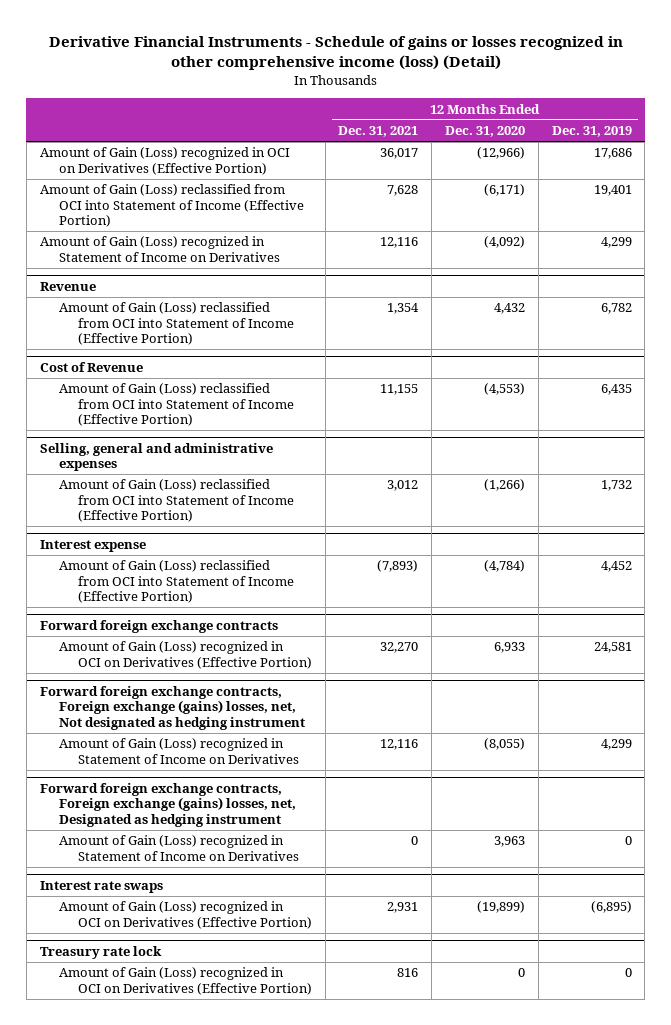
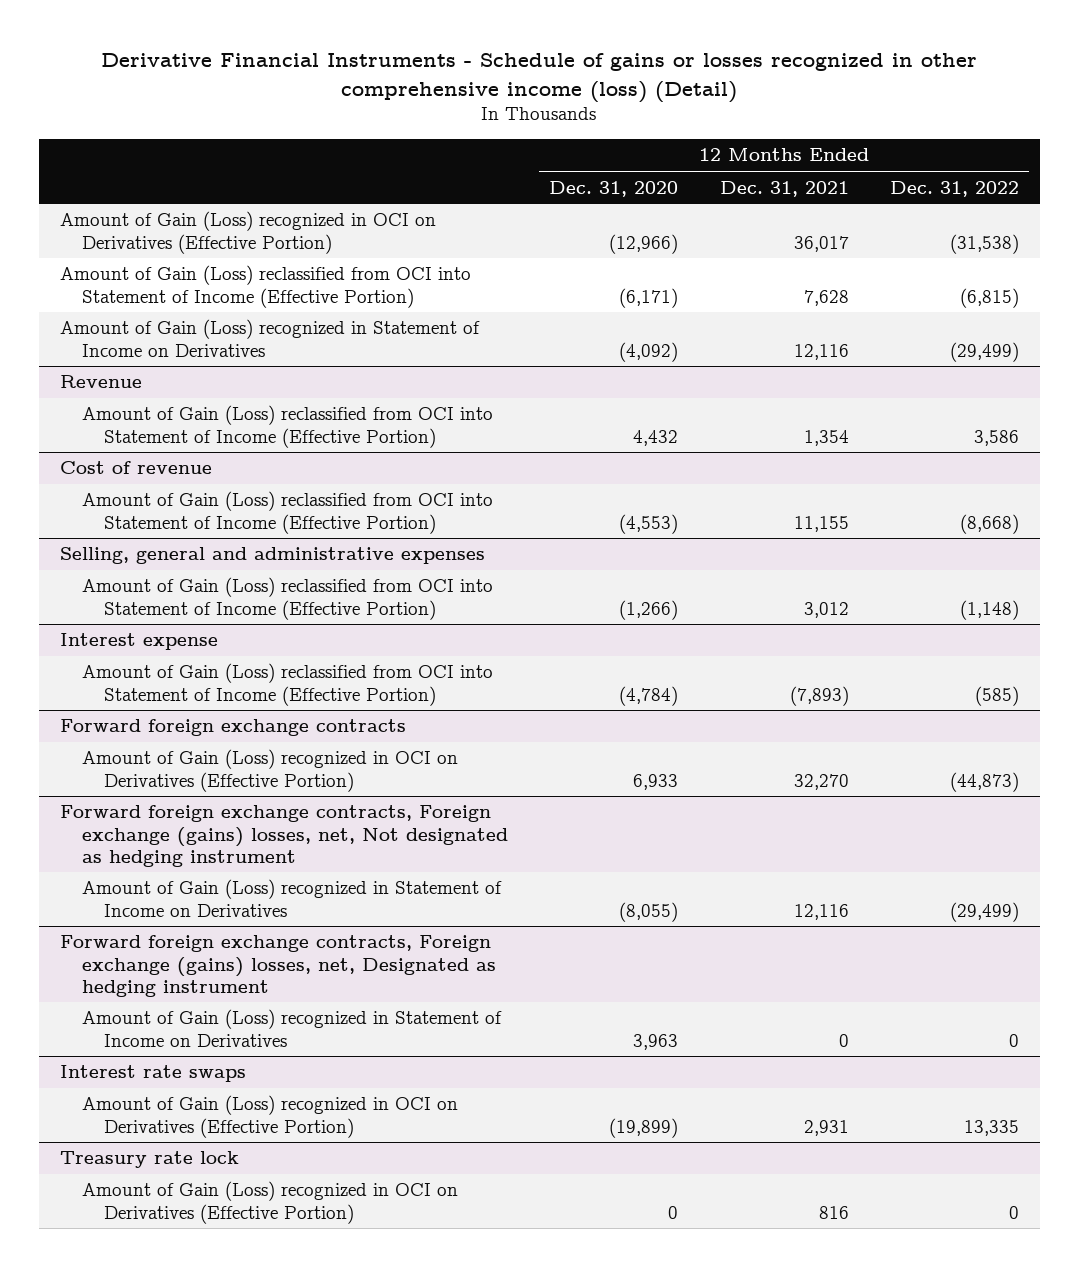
[551,126,632,138] Dec. 31, 2019 -> none
none -> [889,180,1019,197] Dec. 31, 2022
[39,362,143,373] Cost of Revenue -> [59,461,212,475] Cost of revenue

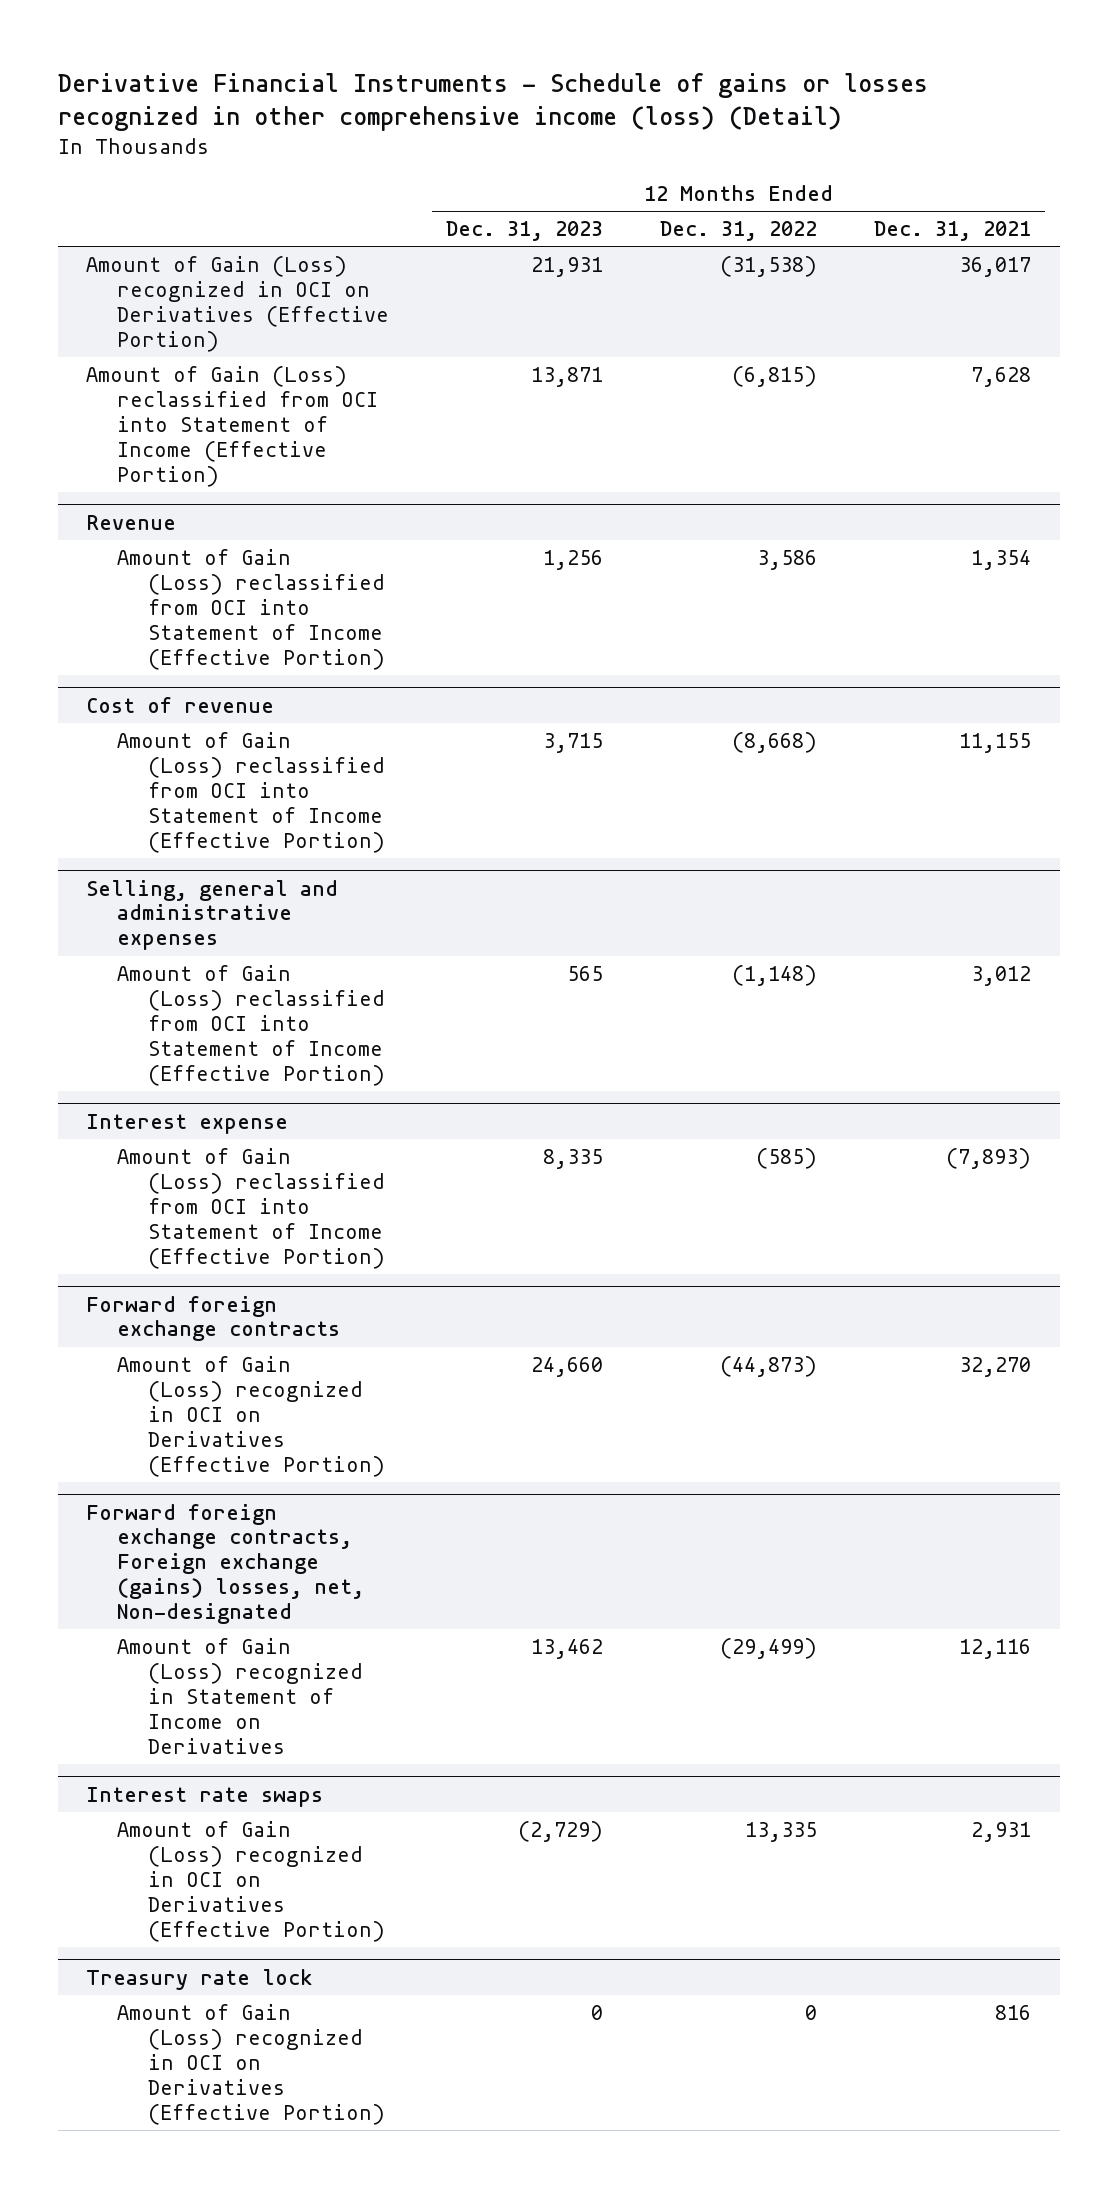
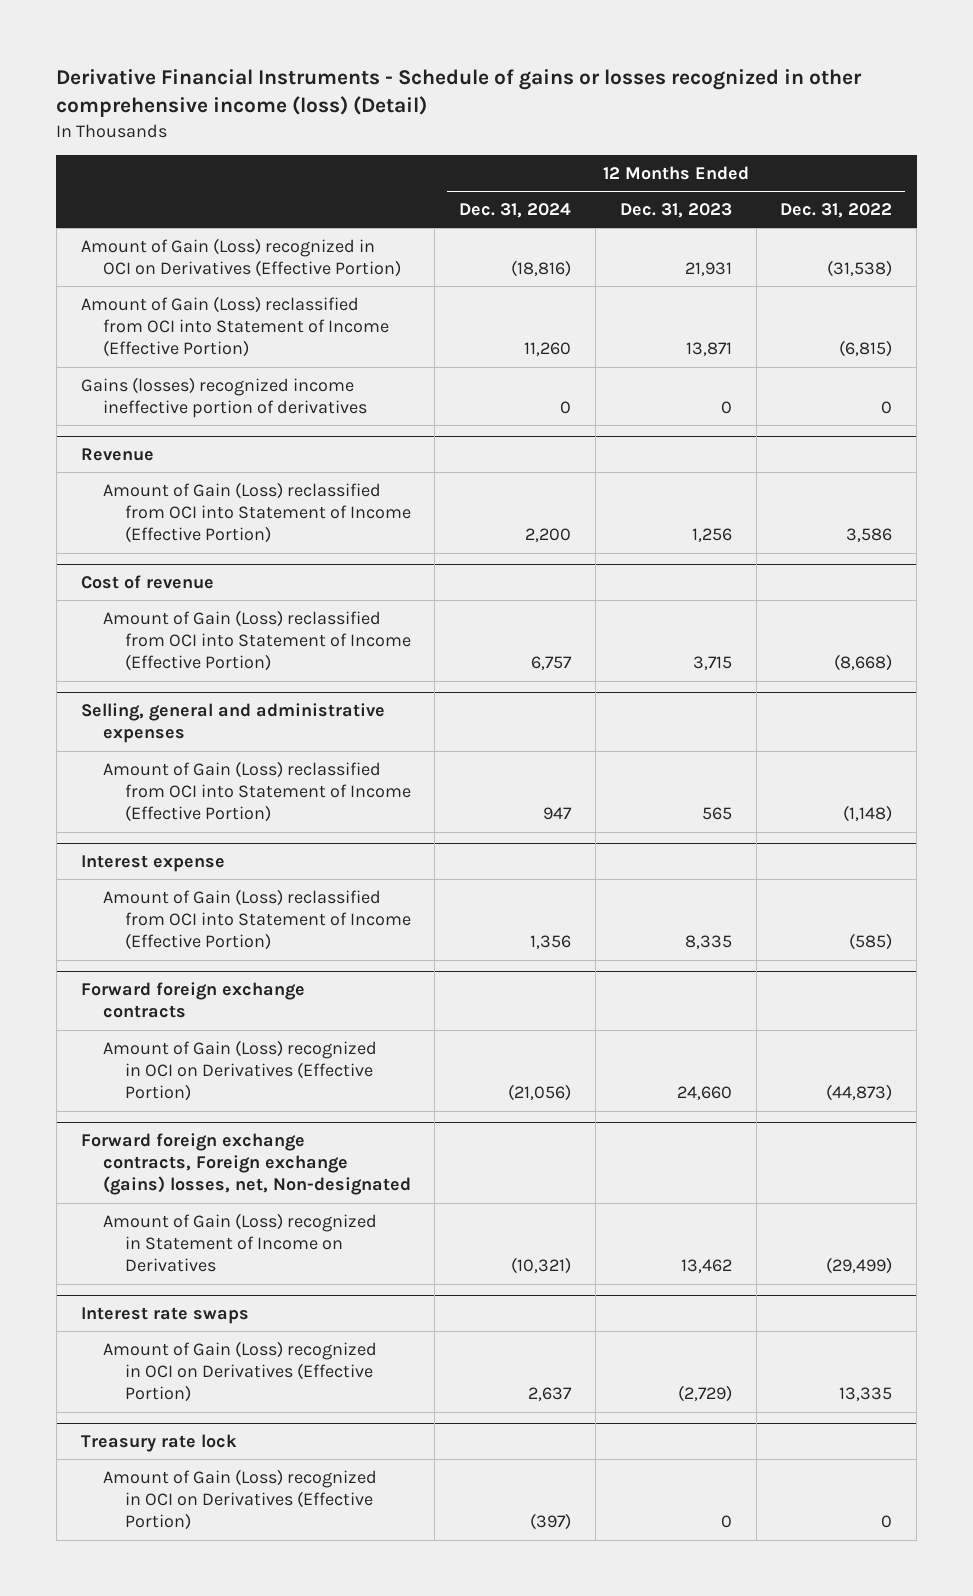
[874,221,1032,242] Dec. 31, 2021 -> none
none -> [459,202,572,218] Dec. 31, 2024
none -> [80,376,367,419] Gains (losses) recognized income ineffective portion of derivatives

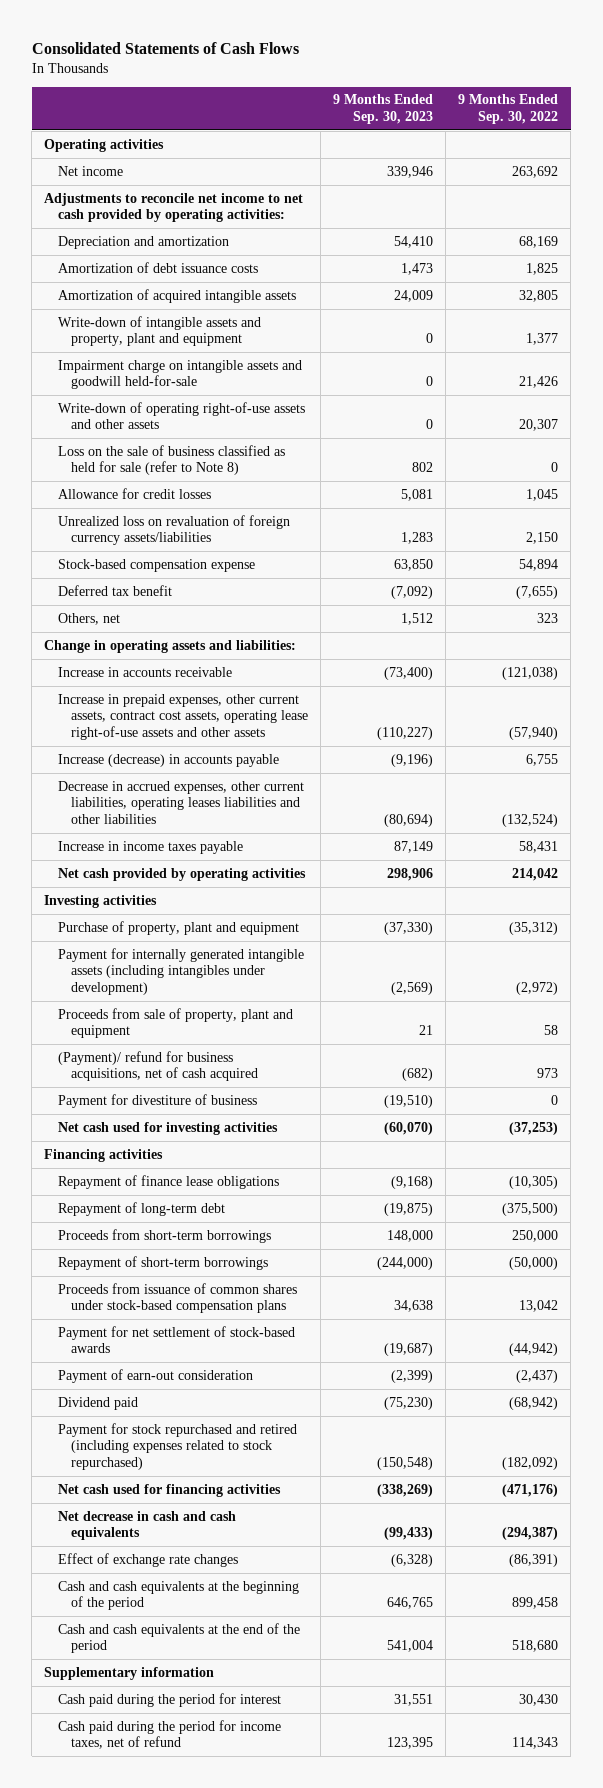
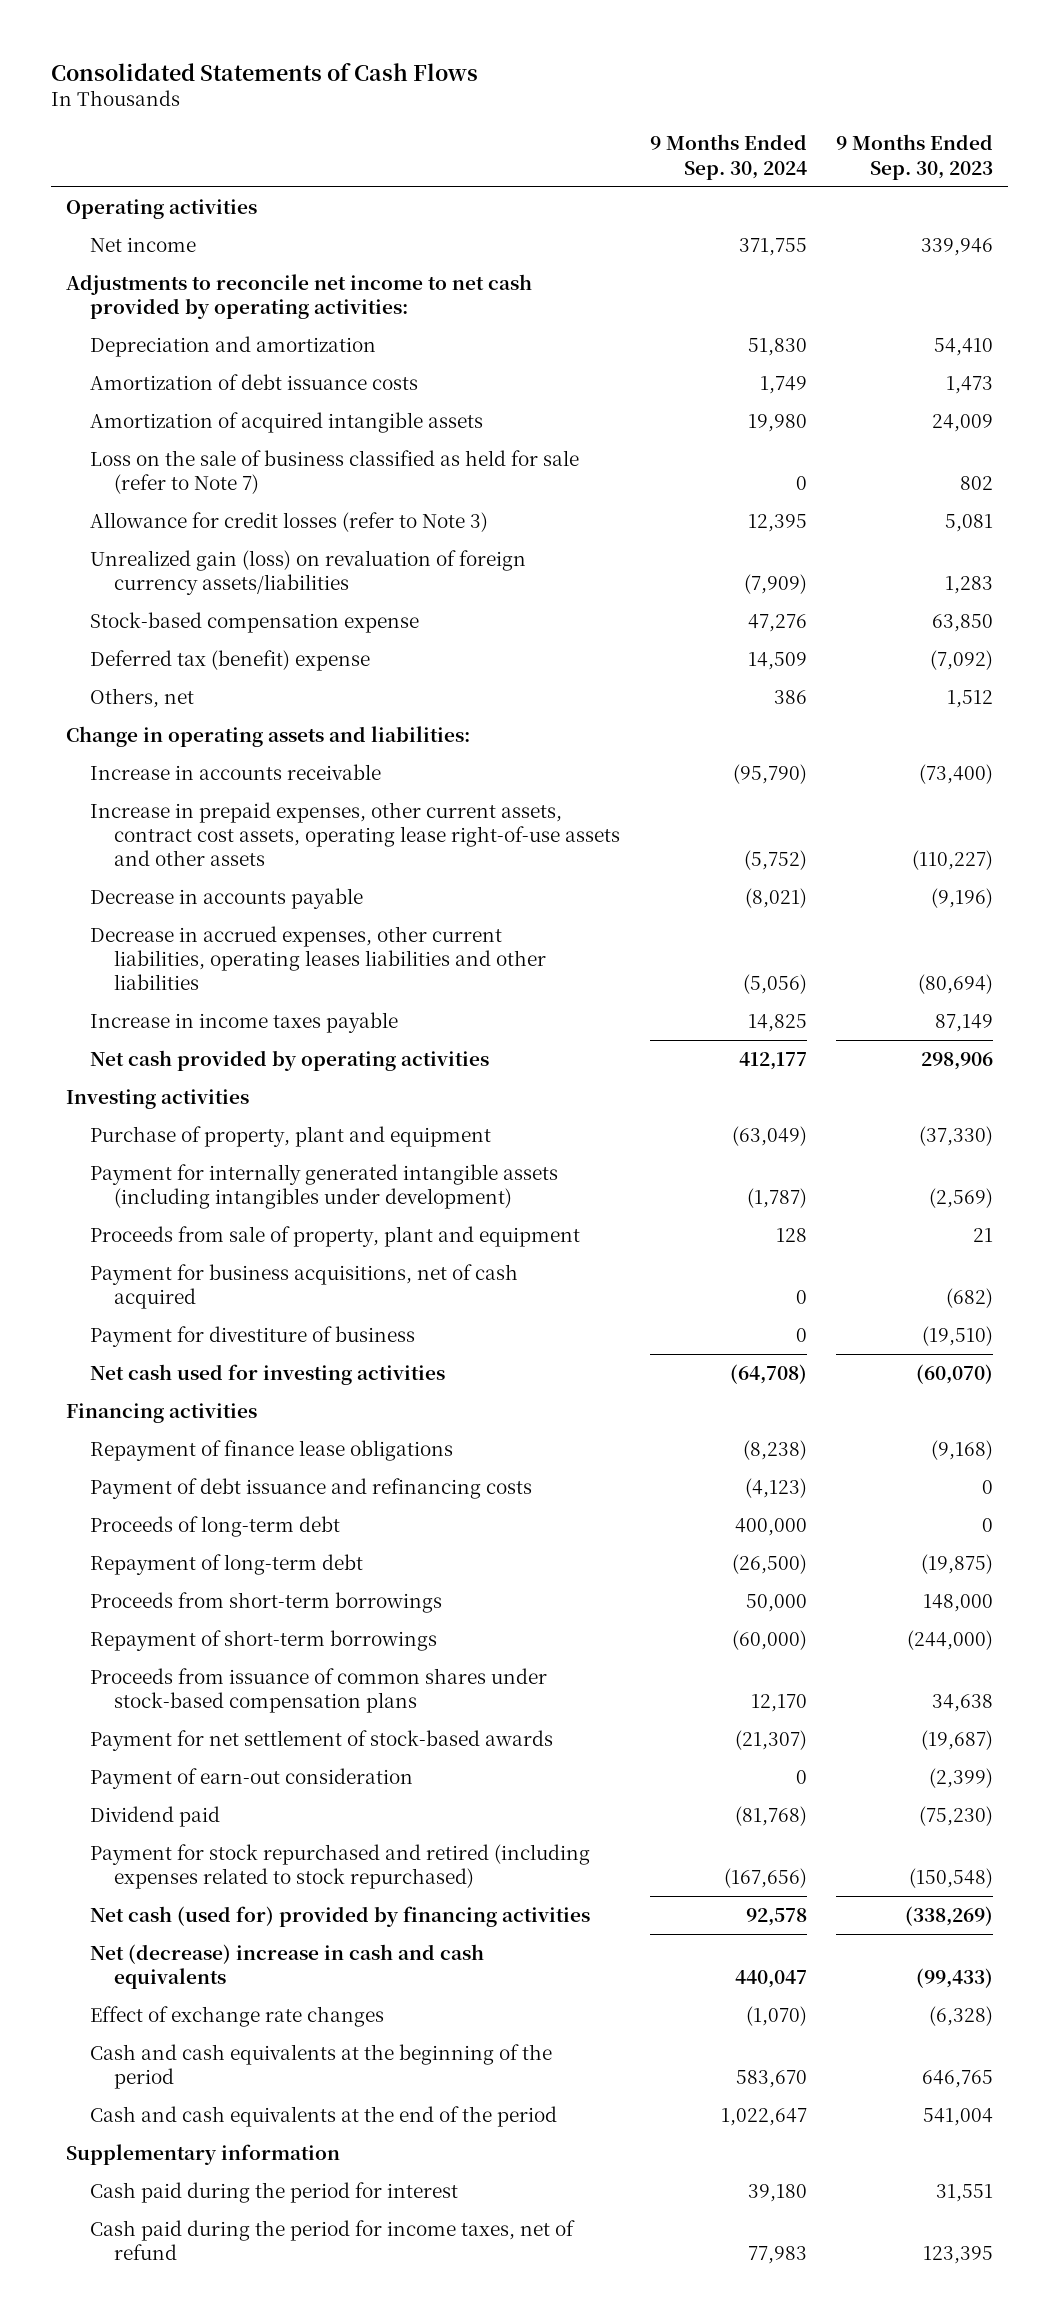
[458,94,559,124] 9 Months Ended Sep. 30, 2022 -> none
none -> [649,134,807,180] 9 Months Ended Sep. 30, 2024
[57,315,261,347] Write-down of intangible assets and property, plant and equipment -> none
[57,359,302,390] Impairment charge on intangible assets and goodwill held-for-sale -> none
[57,401,305,430] Write-down of operating right-of-use assets and other assets -> none
[57,444,285,476] Loss on the sale of business classified as held for sale (refer to Note 8) -> [90,449,580,495] Loss on the sale of business classified as held for sale (refer to Note 7)
[57,487,211,499] Allowance for credit losses -> [90,511,489,532] Allowance for credit losses (refer to Note 3)
[57,514,290,546] Unrealized loss on revaluation of foreign currency assets/liabilities -> [90,549,527,596] Unrealized gain (loss) on revaluation of foreign currency assets/liabilities
[57,584,172,596] Deferred tax benefit -> [90,649,371,671] Deferred tax (benefit) expense
[57,753,279,767] Increase (decrease) in accounts payable -> [90,887,364,909] Decrease in accounts payable
[57,1050,259,1082] (Payment)/ refund for business acquisitions, net of cash acquired -> [90,1263,519,1310] Payment for business acquisitions, net of cash acquired
none -> [90,1477,533,1499] Payment of debt issuance and refinancing costs
none -> [90,1515,341,1537] Proceeds of long-term debt
[57,1483,281,1497] Net cash used for financing activities -> [90,1905,591,1927] Net cash (used for) provided by financing activities
[57,1510,236,1541] Net decrease in cash and cash equivalents -> [90,1943,485,1990] Net (decrease) increase in cash and cash equivalents

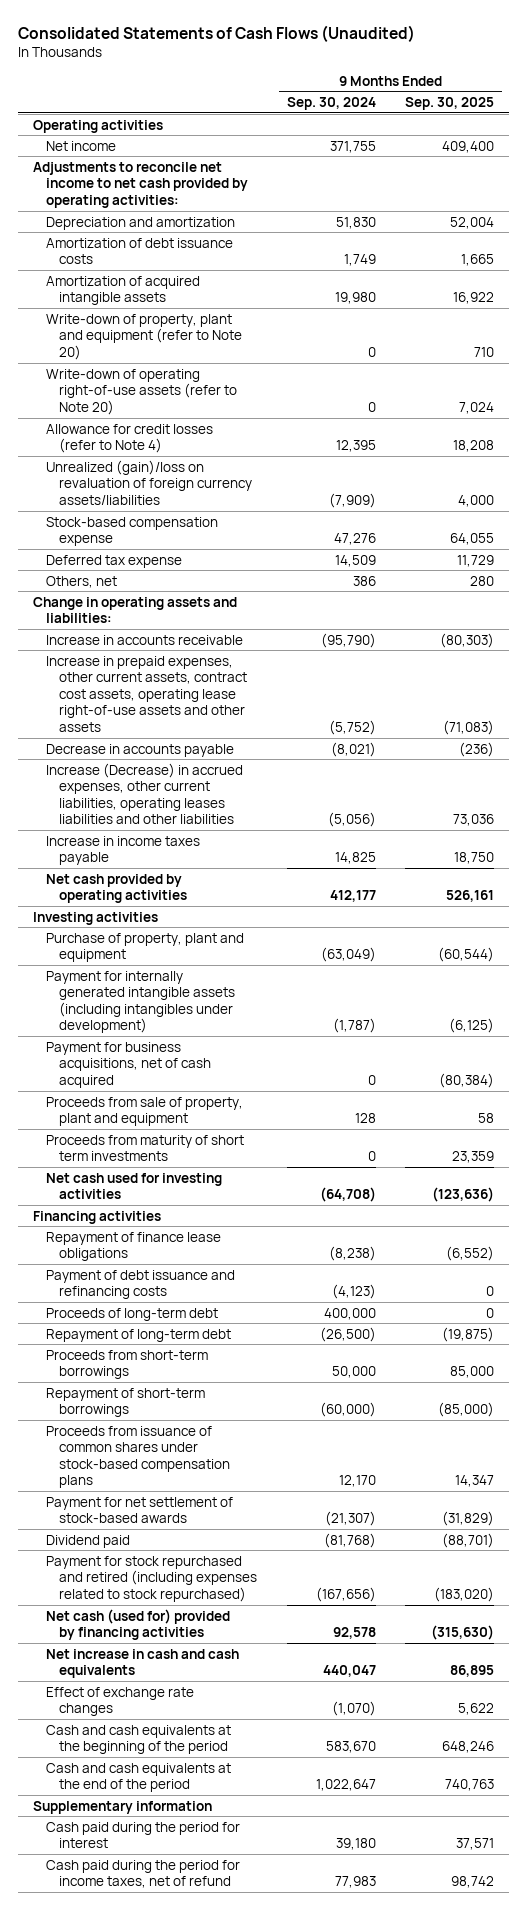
[51,62,479,81] Consolidated Statements of Cash Flows -> [17,24,415,42] Consolidated Statements of Cash Flows (Unaudited)
[836,134,994,180] 9 Months Ended Sep. 30, 2023 -> none
none -> [405,97,495,111] Sep. 30, 2025
[90,449,580,495] Loss on the sale of business classified as held for sale (refer to Note 7) -> none
none -> [45,313,242,360] Write-down of property, plant and equipment (refer to Note 20)
none -> [45,368,237,415] Write-down of operating right-of-use assets (refer to Note 20)
[90,511,489,532] Allowance for credit losses (refer to Note 3) -> [45,423,213,454] Allowance for credit losses (refer to Note 4)
[90,549,527,596] Unrealized gain (loss) on revaluation of foreign currency assets/liabilities -> [45,459,252,505] Unrealized (gain)/loss on revaluation of foreign currency assets/liabilities
[90,649,371,671] Deferred tax (benefit) expense -> [45,554,182,568] Deferred tax expense
[90,925,547,991] Decrease in accrued expenses, other current liabilities, operating leases liabilities and other liabilities -> [45,762,243,825] Increase (Decrease) in accrued expenses, other current liabilities, operating leases liabilities and other liabilities
[90,1325,416,1347] Payment for divestiture of business -> none
[90,1225,581,1247] Proceeds from sale of property, plant and equipment -> [45,1096,243,1127] Proceeds from sale of property, plant and equipment
none -> [45,1134,244,1162] Proceeds from maturity of short term investments
[90,1767,414,1789] Payment of earn-out consideration -> none
[90,1943,485,1990] Net (decrease) increase in cash and cash equivalents -> [45,1648,239,1679] Net increase in cash and cash equivalents

